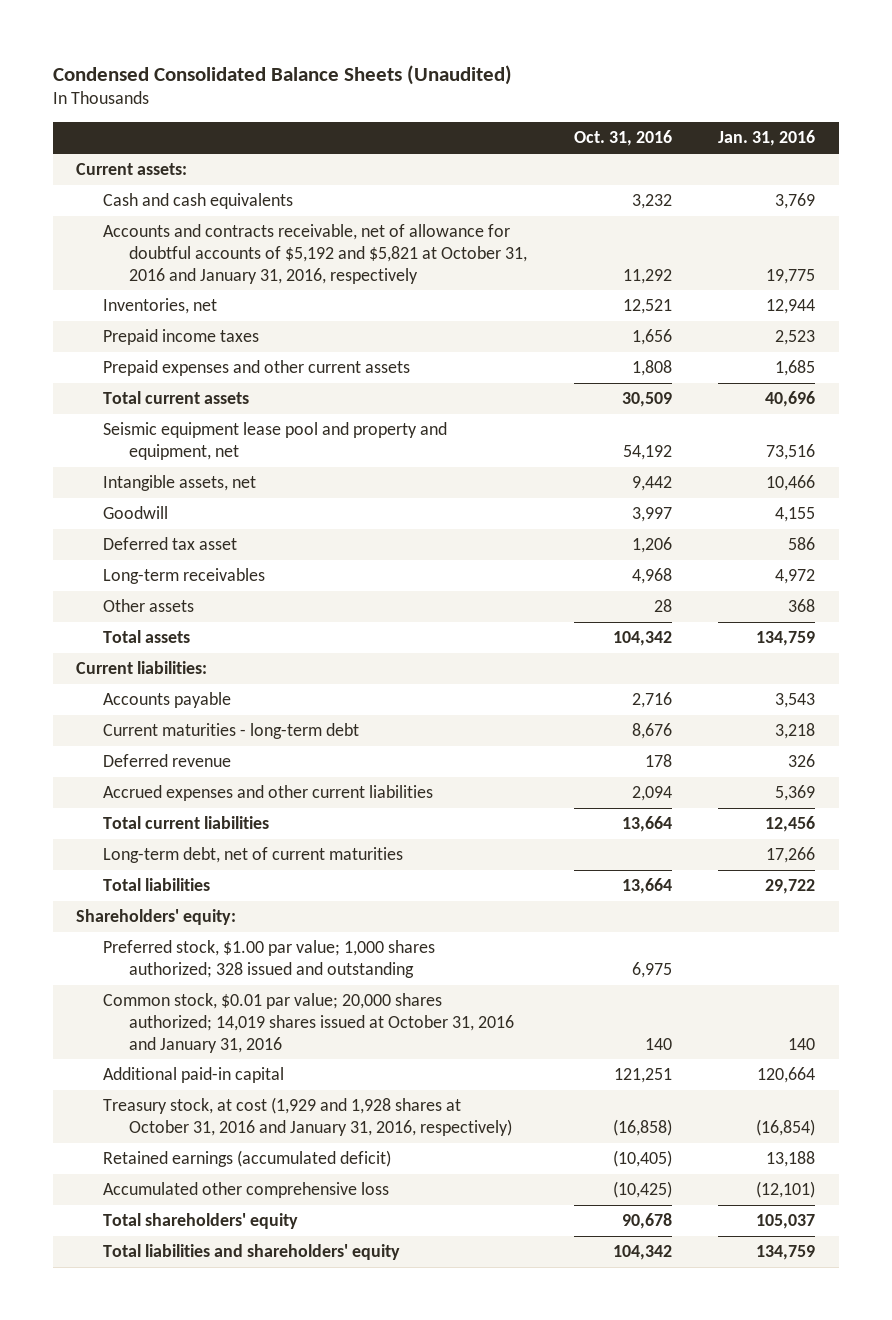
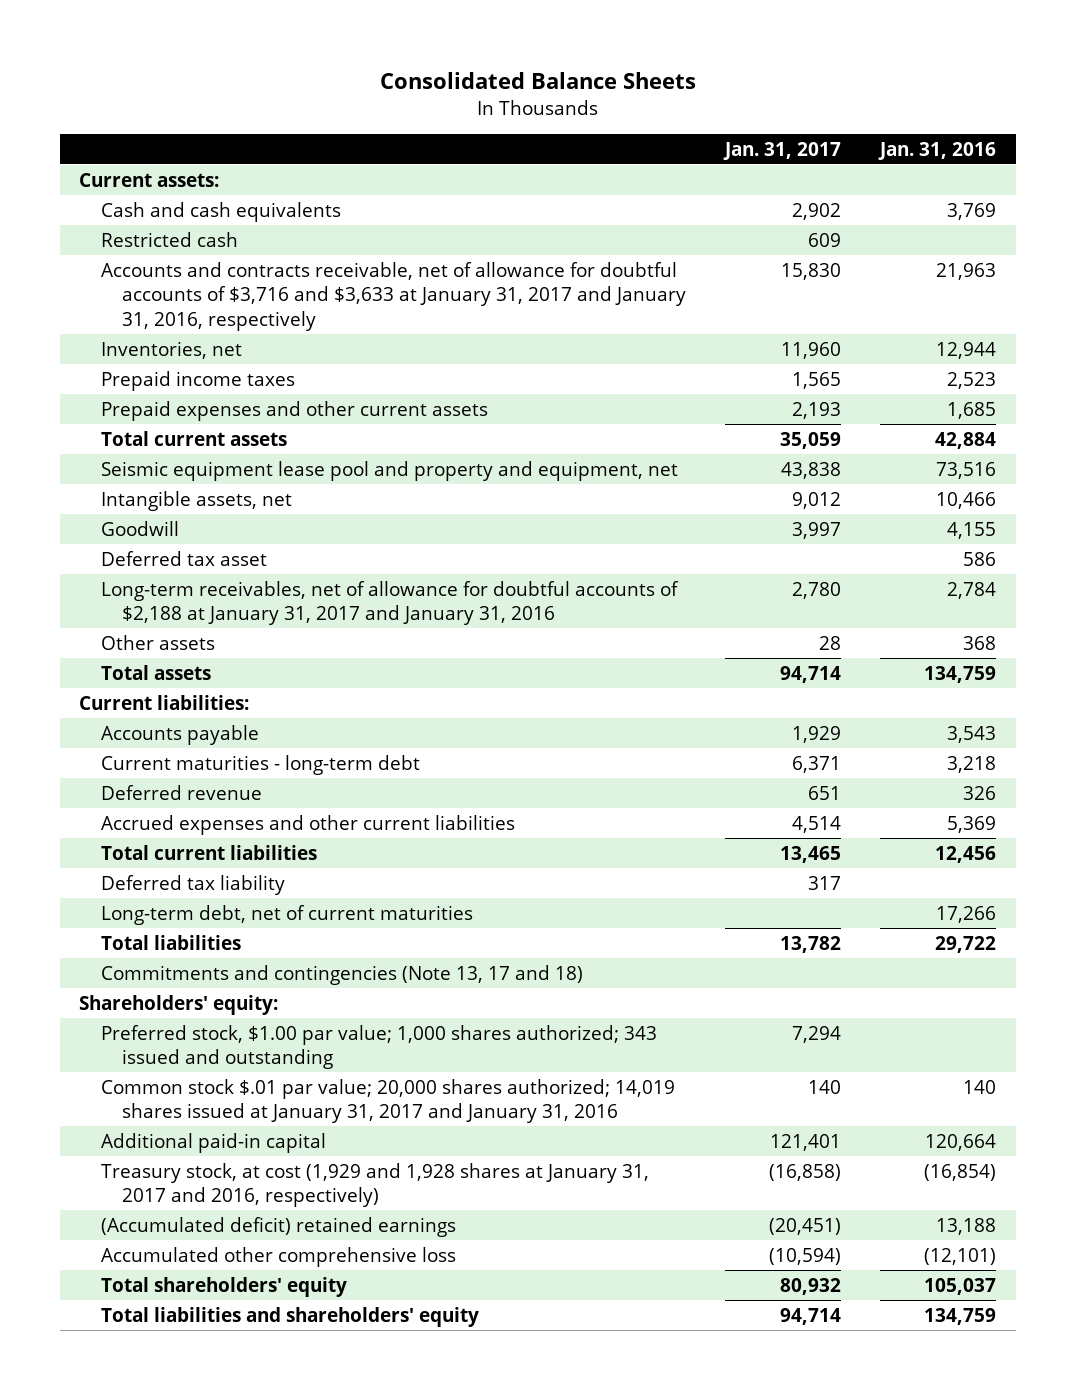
[53,64,513,85] Condensed Consolidated Balance Sheets (Unaudited) -> [379,72,696,90] Consolidated Balance Sheets
[573,130,672,147] Oct. 31, 2016 -> none
none -> [722,141,841,160] Jan. 31, 2017
none -> [100,231,238,247] Restricted cash
[102,224,527,284] Accounts and contracts receivable, net of allowance for doubtful accounts of $5,192 and $5,821 at October 31, 2016 and January 31, 2016, respectively -> [100,261,686,331] Accounts and contracts receivable, net of allowance for doubtful accounts of $3,716 and $3,633 at January 31, 2017 and January 31, 2016, respectively
[766,268,816,284] 19,775 -> [936,262,997,280] 21,963
[765,391,816,408] 40,696 -> [935,431,997,449] 42,884
[102,568,265,585] Long-term receivables -> none
none -> [100,580,679,626] Long-term receivables, net of allowance for doubtful accounts of $2,188 at January 31, 2017 and January 31, 2016
none -> [100,874,285,895] Deferred tax liability
none -> [100,964,583,985] Commitments and contingencies (Note 13, 17 and 18)
[102,940,435,978] Preferred stock, $1.00 par value; 1,000 shares authorized; 328 issued and outstanding -> [100,1024,657,1070] Preferred stock, $1.00 par value; 1,000 shares authorized; 343 issued and outstanding
[102,993,514,1053] Common stock, $0.01 par value; 20,000 shares authorized; 14,019 shares issued at October 31, 2016 and January 31, 2016 -> [100,1078,675,1124] Common stock $.01 par value; 20,000 shares authorized; 14,019 shares issued at January 31, 2017 and January 31, 2016
[102,1097,512,1136] Treasury stock, at cost (1,929 and 1,928 shares at October 31, 2016 and January 31, 2016, respectively) -> [100,1162,649,1208] Treasury stock, at cost (1,929 and 1,928 shares at January 31, 2017 and 2016, respectively)
[102,1150,391,1168] Retained earnings (accumulated deficit) -> [100,1216,456,1237] (Accumulated deficit) retained earnings

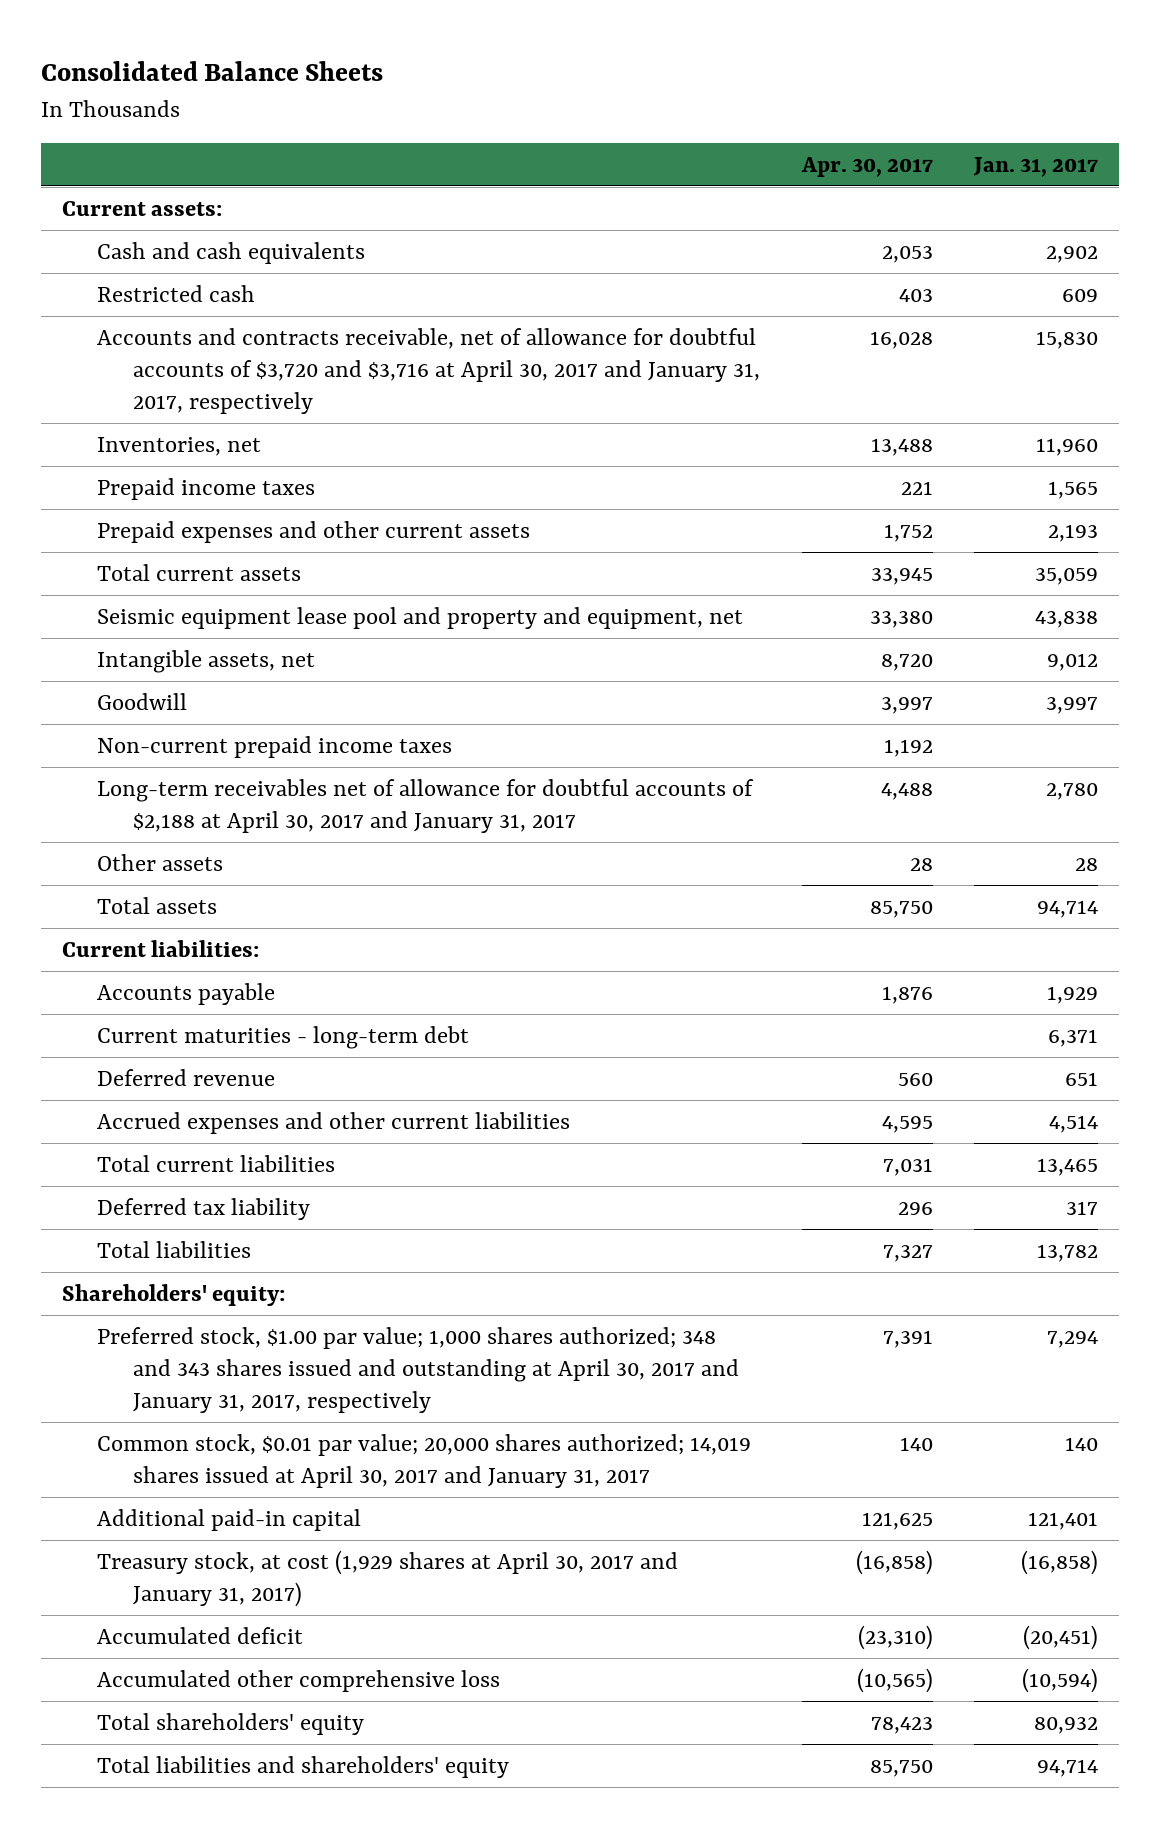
[878,141,997,160] Jan. 31, 2016 -> none
none -> [800,156,933,177] Apr. 30, 2017
[100,261,686,331] Accounts and contracts receivable, net of allowance for doubtful accounts of $3,716 and $3,633 at January 31, 2017 and January 31, 2016, respectively -> [97,327,760,415] Accounts and contracts receivable, net of allowance for doubtful accounts of $3,720 and $3,716 at April 30, 2017 and January 31, 2017, respectively
[100,550,267,566] Deferred tax asset -> none
none -> [97,735,453,758] Non-current prepaid income taxes
[100,580,679,626] Long-term receivables, net of allowance for doubtful accounts of $2,188 at January 31, 2017 and January 31, 2016 -> [97,778,755,834] Long-term receivables net of allowance for doubtful accounts of $2,188 at April 30, 2017 and January 31, 2017
[100,904,473,925] Long-term debt, net of current maturities -> none
[100,964,583,985] Commitments and contingencies (Note 13, 17 and 18) -> none
[100,1024,657,1070] Preferred stock, $1.00 par value; 1,000 shares authorized; 343 issued and outstanding -> [97,1326,739,1414] Preferred stock, $1.00 par value; 1,000 shares authorized; 348 and 343 shares issued and outstanding at April 30, 2017 and January 31, 2017, respectively
[100,1078,675,1124] Common stock $.01 par value; 20,000 shares authorized; 14,019 shares issued at January 31, 2017 and January 31, 2016 -> [97,1433,752,1489] Common stock, $0.01 par value; 20,000 shares authorized; 14,019 shares issued at April 30, 2017 and January 31, 2017
[100,1162,649,1208] Treasury stock, at cost (1,929 and 1,928 shares at January 31, 2017 and 2016, respectively) -> [97,1549,679,1608] Treasury stock, at cost (1,929 shares at April 30, 2017 and January 31, 2017)
[100,1216,456,1237] (Accumulated deficit) retained earnings -> [97,1626,304,1644] Accumulated deficit

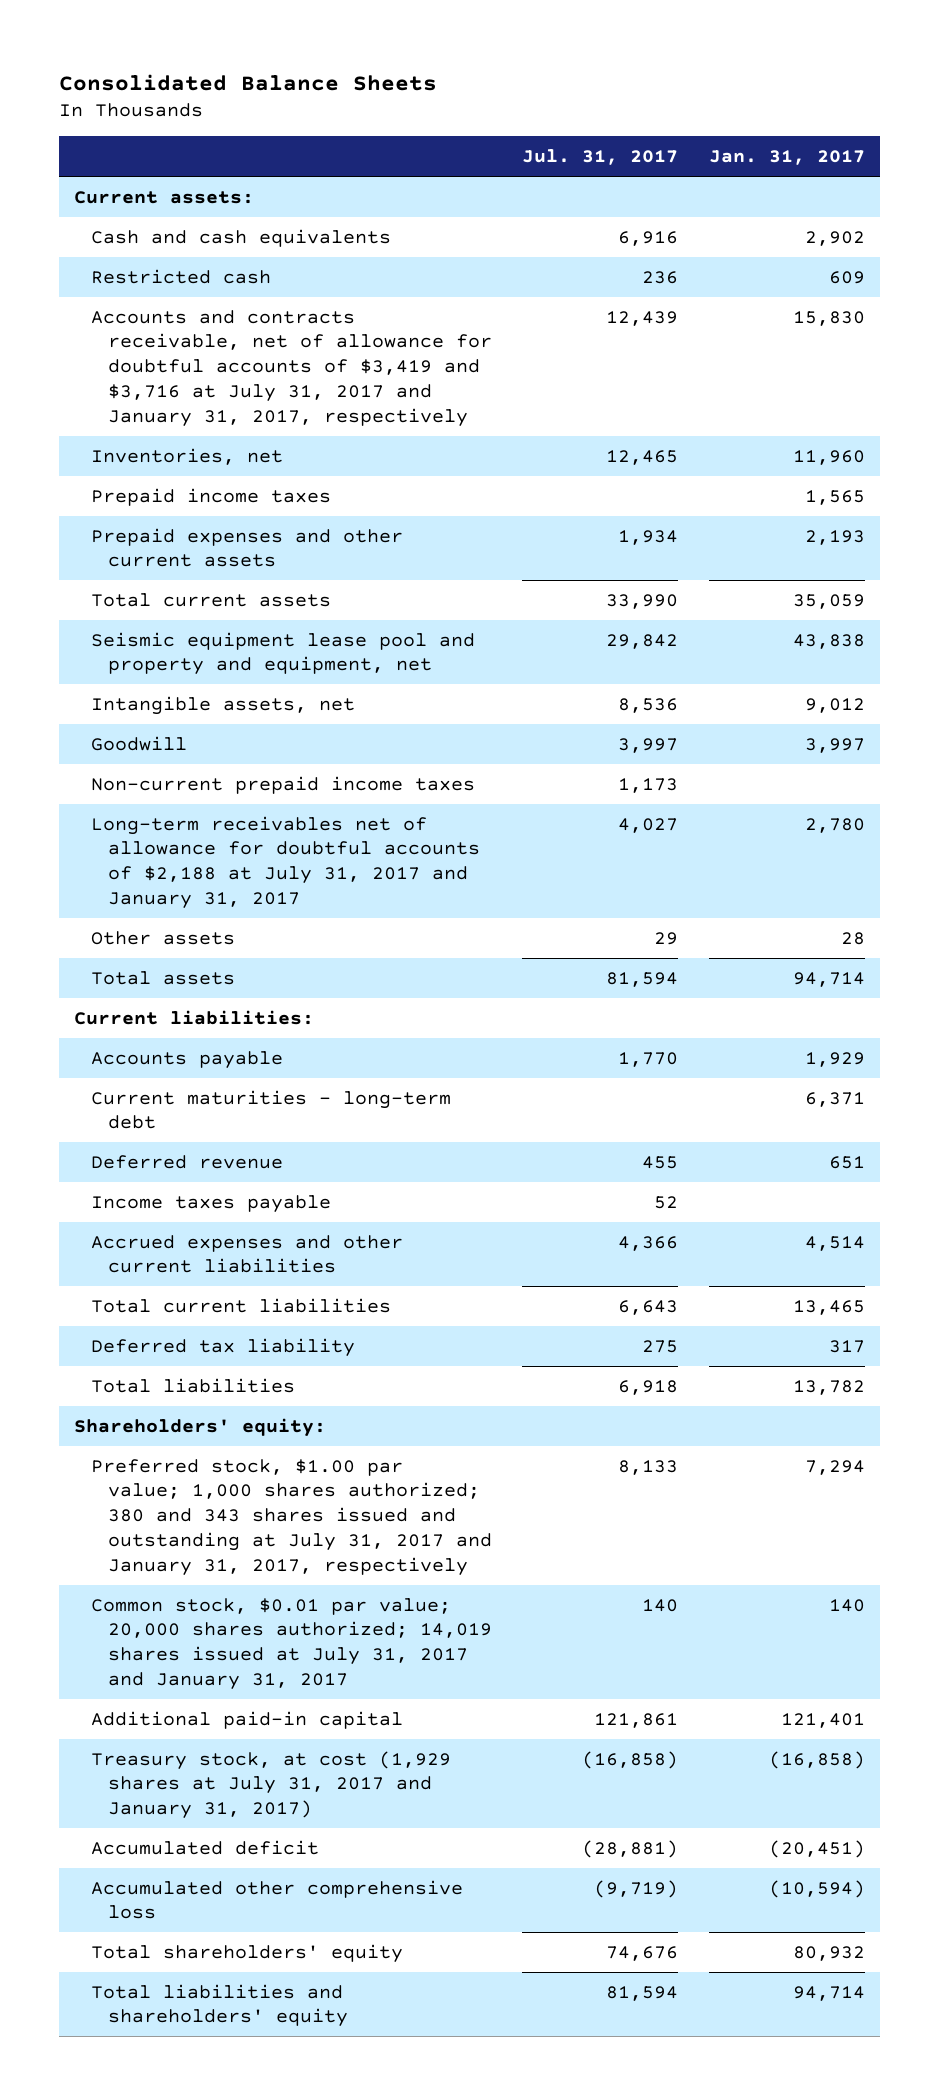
[800,156,933,177] Apr. 30, 2017 -> none
none -> [522,149,679,166] Jul. 31, 2017
[97,327,760,415] Accounts and contracts receivable, net of allowance for doubtful accounts of $3,720 and $3,716 at April 30, 2017 and January 31, 2017, respectively -> [91,309,493,427] Accounts and contracts receivable, net of allowance for doubtful accounts of $3,419 and $3,716 at July 31, 2017 and January 31, 2017, respectively
[97,778,755,834] Long-term receivables net of allowance for doubtful accounts of $2,188 at April 30, 2017 and January 31, 2017 -> [91,815,481,909] Long-term receivables net of allowance for doubtful accounts of $2,188 at July 31, 2017 and January 31, 2017
none -> [91,1194,332,1213] Income taxes payable
[97,1326,739,1414] Preferred stock, $1.00 par value; 1,000 shares authorized; 348 and 343 shares issued and outstanding at April 30, 2017 and January 31, 2017, respectively -> [91,1458,493,1576] Preferred stock, $1.00 par value; 1,000 shares authorized; 380 and 343 shares issued and outstanding at July 31, 2017 and January 31, 2017, respectively
[97,1433,752,1489] Common stock, $0.01 par value; 20,000 shares authorized; 14,019 shares issued at April 30, 2017 and January 31, 2017 -> [91,1597,493,1690] Common stock, $0.01 par value; 20,000 shares authorized; 14,019 shares issued at July 31, 2017 and January 31, 2017
[97,1549,679,1608] Treasury stock, at cost (1,929 shares at April 30, 2017 and January 31, 2017) -> [91,1750,452,1820] Treasury stock, at cost (1,929 shares at July 31, 2017 and January 31, 2017)

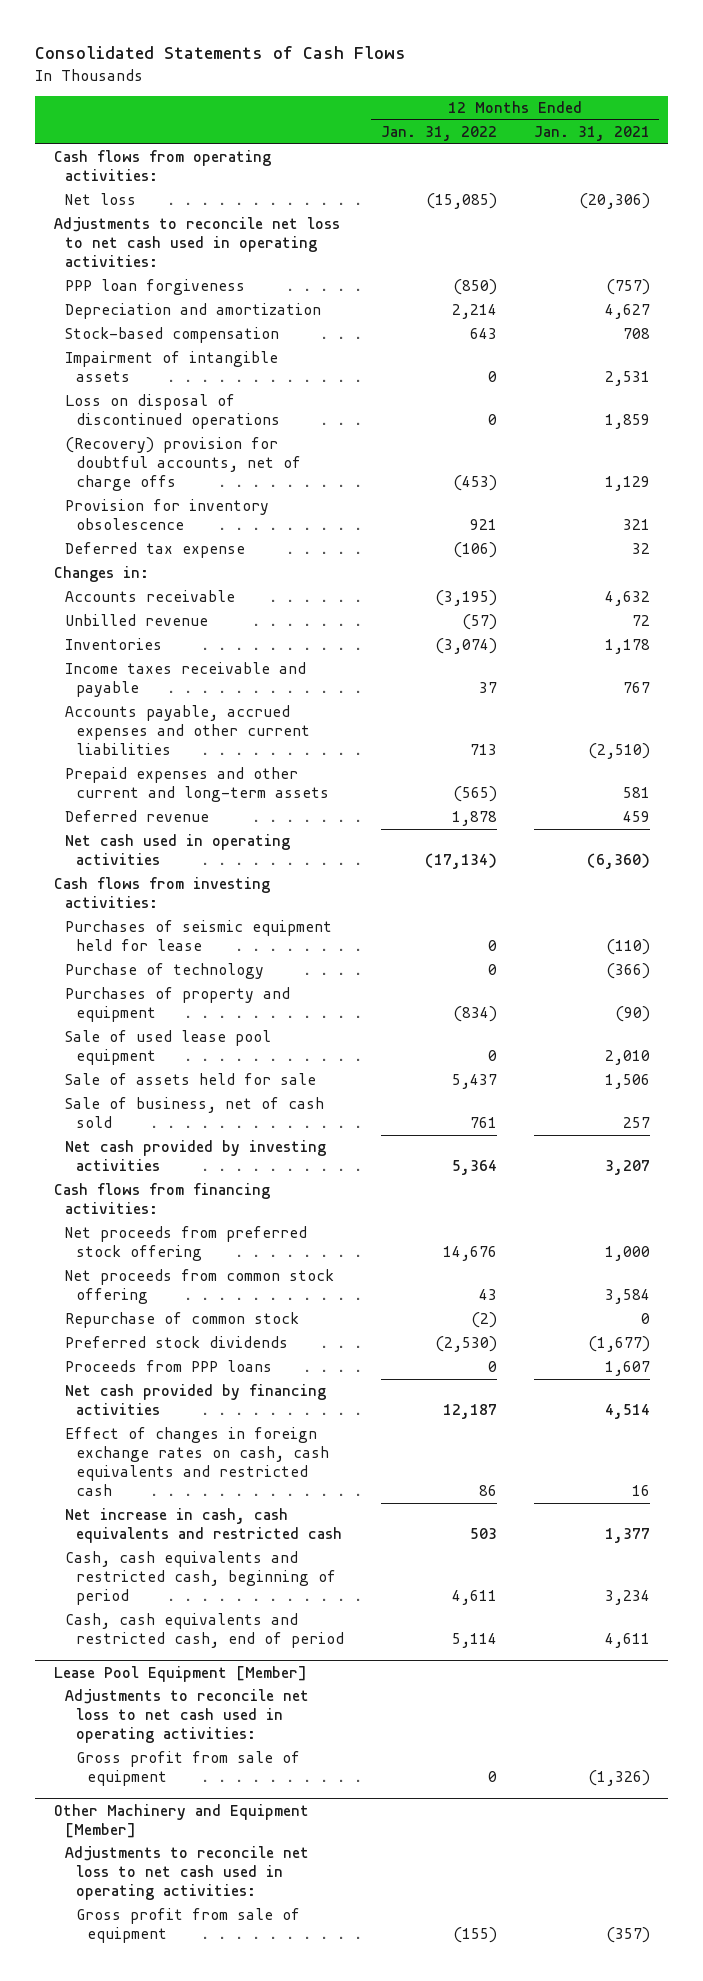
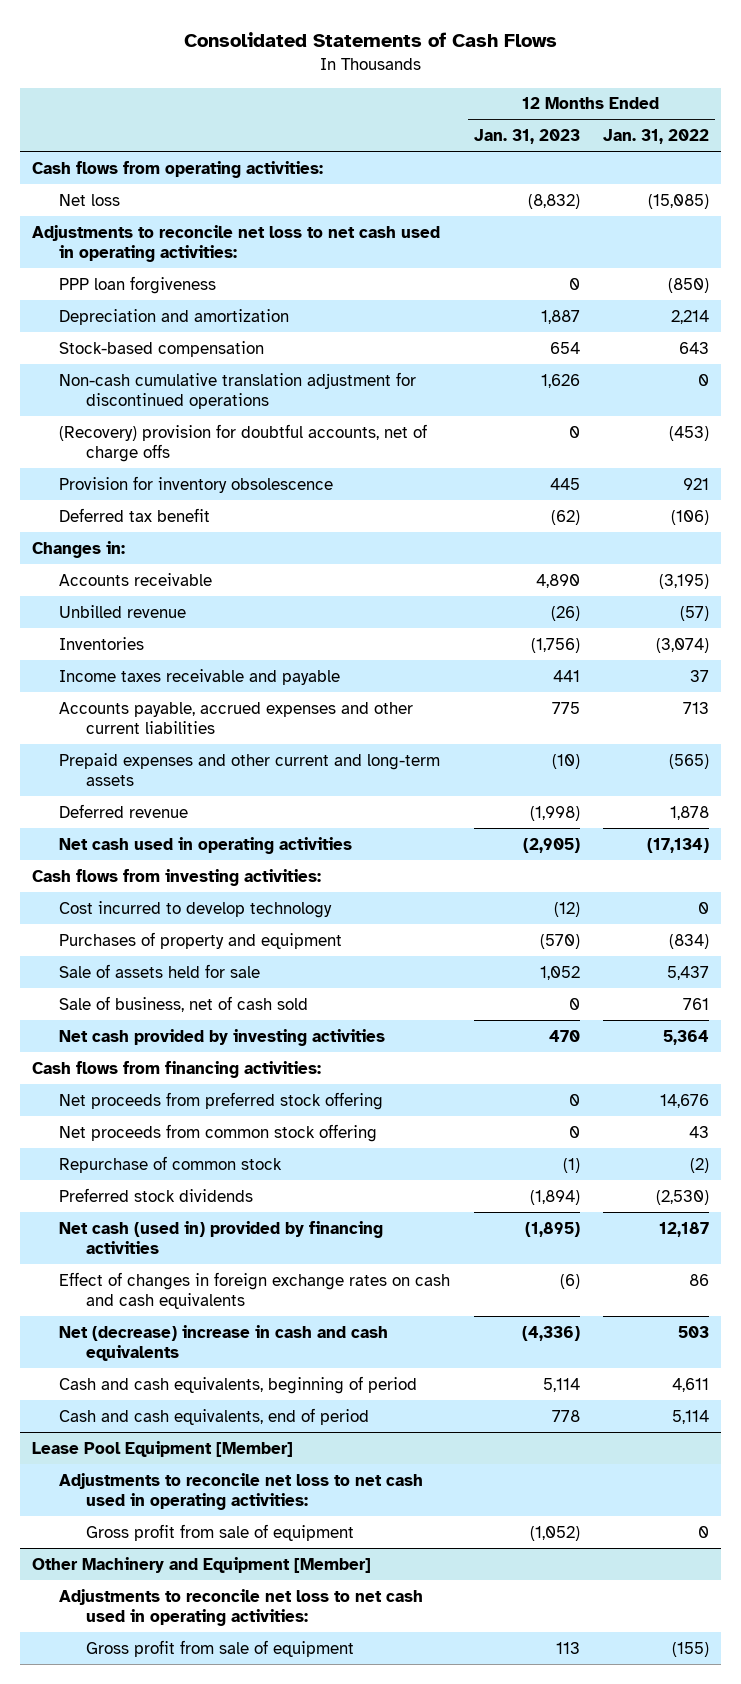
[533,126,650,142] Jan. 31, 2021 -> none
none -> [473,129,580,145] Jan. 31, 2023
[64,351,278,383] Impairment of intangible assets -> none
[64,394,280,430] Loss on disposal of discontinued operations -> none
none -> [58,371,416,409] Non-cash cumulative translation adjustment for discontinued operations
[64,542,245,559] Deferred tax expense -> [58,507,210,522] Deferred tax benefit
[64,920,332,952] Purchases of seismic equipment held for lease -> none
[64,963,264,980] Purchase of technology -> none
none -> [58,900,332,918] Cost incurred to develop technology
[64,1030,271,1066] Sale of used lease pool equipment -> none
[64,1360,272,1373] Proceeds from PPP loans -> none
[64,1384,326,1416] Net cash provided by financing activities -> [58,1220,383,1254] Net cash (used in) provided by financing activities
[64,1427,329,1497] Effect of changes in foreign exchange rates on cash, cash equivalents and restricted cash -> [58,1271,450,1309] Effect of changes in foreign exchange rates on cash and cash equivalents
[64,1508,342,1544] Net increase in cash, cash equivalents and restricted cash -> [58,1324,388,1361] Net (decrease) increase in cash and cash equivalents
[64,1551,336,1606] Cash, cash equivalents and restricted cash, beginning of period -> [58,1375,417,1394] Cash and cash equivalents, beginning of period
[64,1613,344,1649] Cash, cash equivalents and restricted cash, end of period -> [58,1407,369,1425] Cash and cash equivalents, end of period

